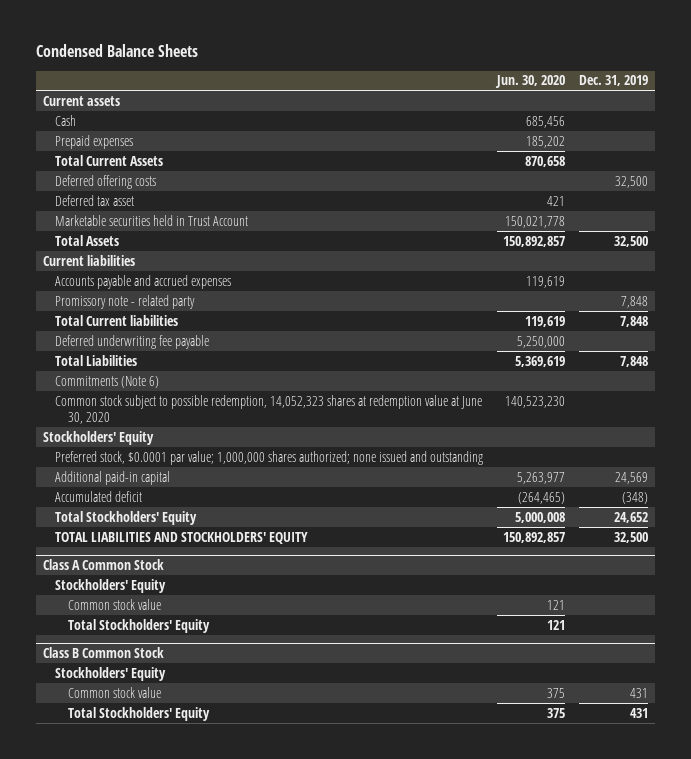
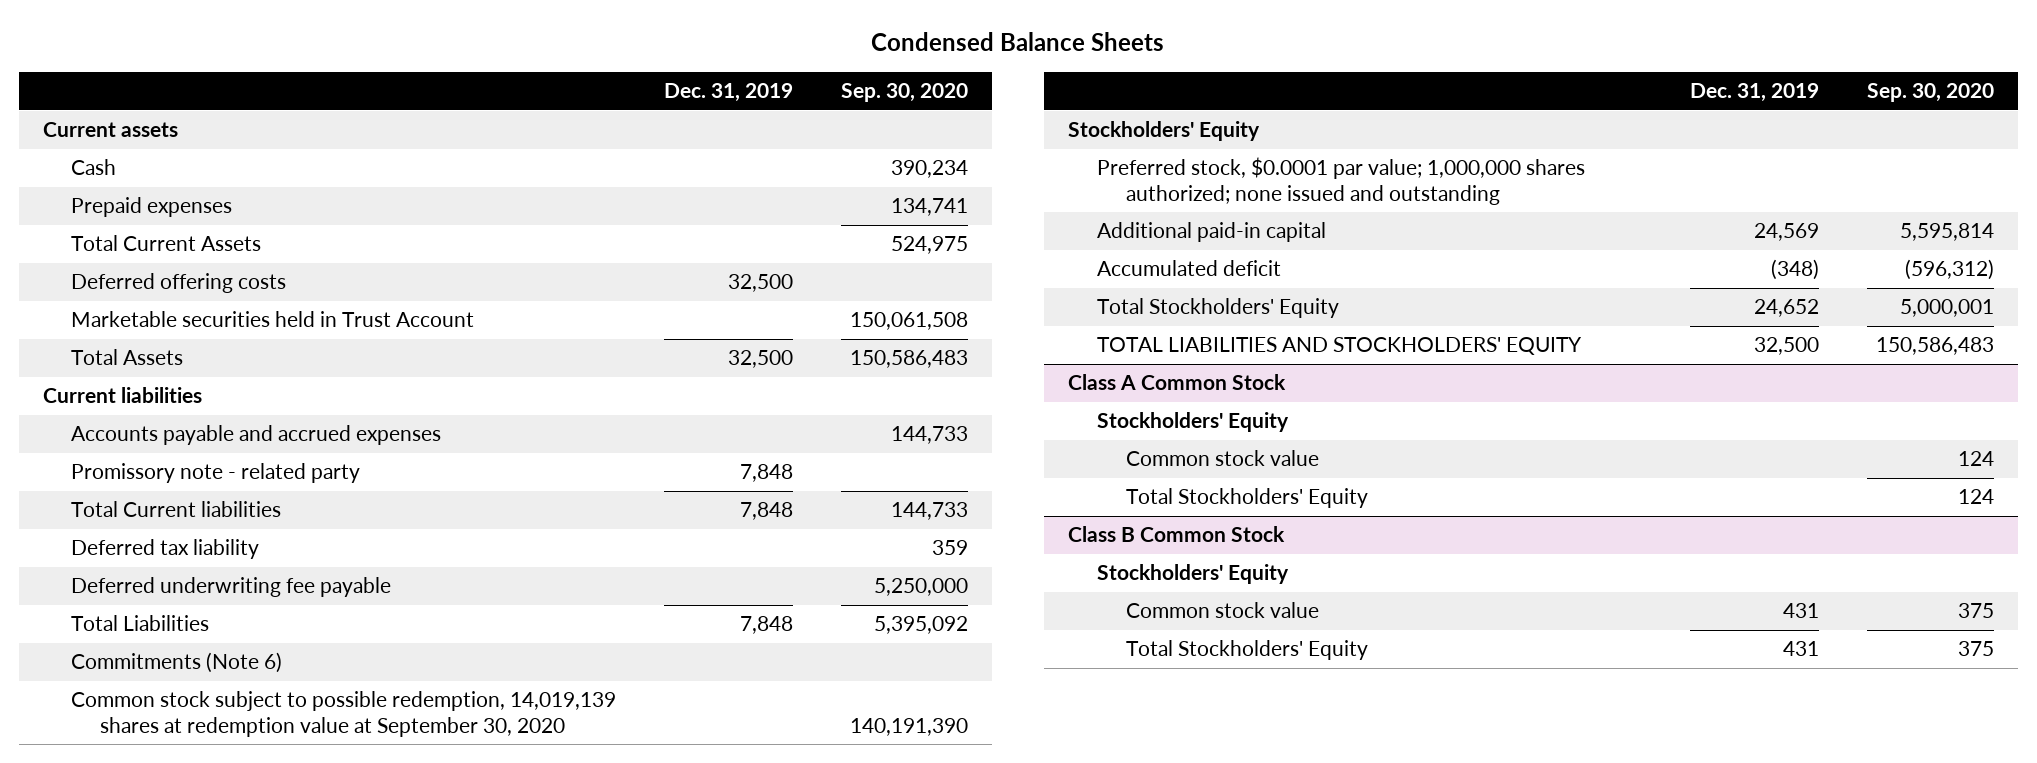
[495,75,566,89] Jun. 30, 2020 -> none
none -> [841,83,969,103] Sep. 30, 2020
[55,194,135,206] Deferred tax asset -> none
none -> [71,539,260,560] Deferred tax liability
[55,394,483,424] Common stock subject to possible redemption, 14,052,323 shares at redemption value at June 30, 2020 -> [71,691,617,737] Common stock subject to possible redemption, 14,019,139 shares at redemption value at September 30, 2020

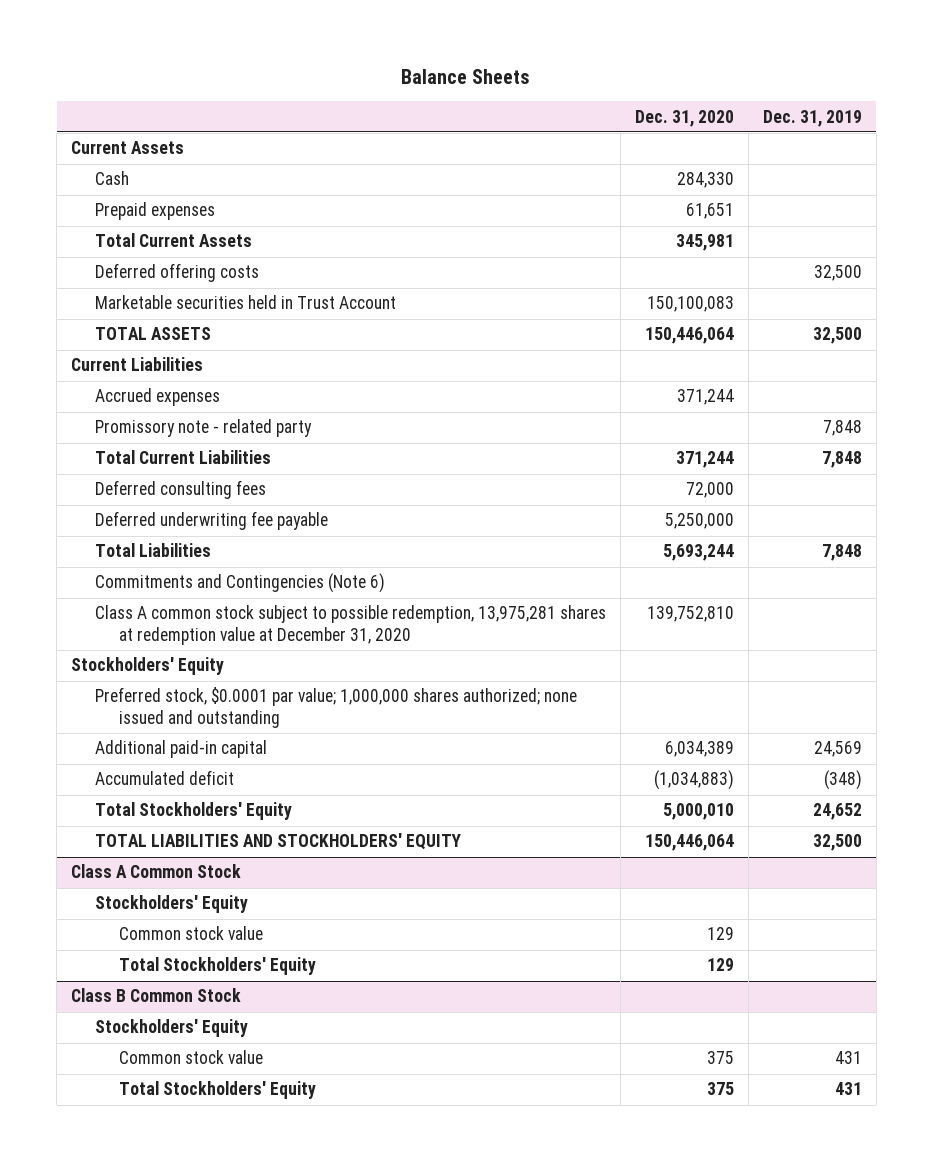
[871,31,1165,51] Condensed Balance Sheets -> [401,68,531,84] Balance Sheets
[841,83,969,103] Sep. 30, 2020 -> none
none -> [635,109,735,127] Dec. 31, 2020
[42,122,178,138] Current assets -> [70,141,184,155] Current Assets
[71,425,442,446] Accounts payable and accrued expenses -> none
[71,349,184,366] Total Assets -> [95,327,212,341] TOTAL ASSETS
[42,387,202,404] Current liabilities -> [70,357,203,372] Current Liabilities
none -> [95,388,221,407] Accrued expenses
[71,539,260,560] Deferred tax liability -> none
[71,501,282,518] Total Current liabilities -> [95,450,272,465] Total Current Liabilities
none -> [95,480,267,500] Deferred consulting fees
[71,691,617,737] Common stock subject to possible redemption, 14,019,139 shares at redemption value at September 30, 2020 -> none
[71,652,283,674] Commitments (Note 6) -> [95,573,386,594] Commitments and Contingencies (Note 6)
none -> [95,605,607,645] Class A common stock subject to possible redemption, 13,975,281 shares at redemption value at December 31, 2020

